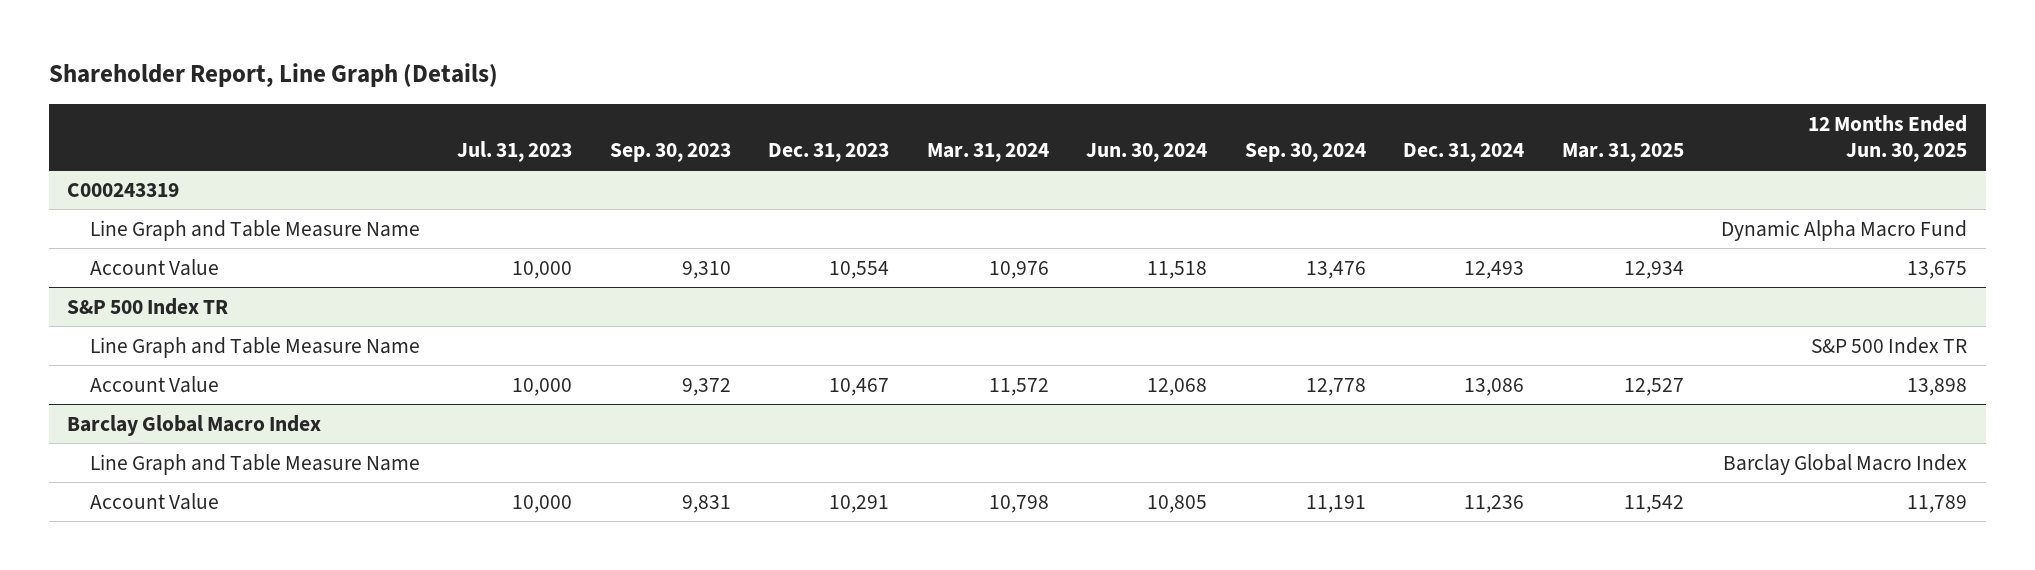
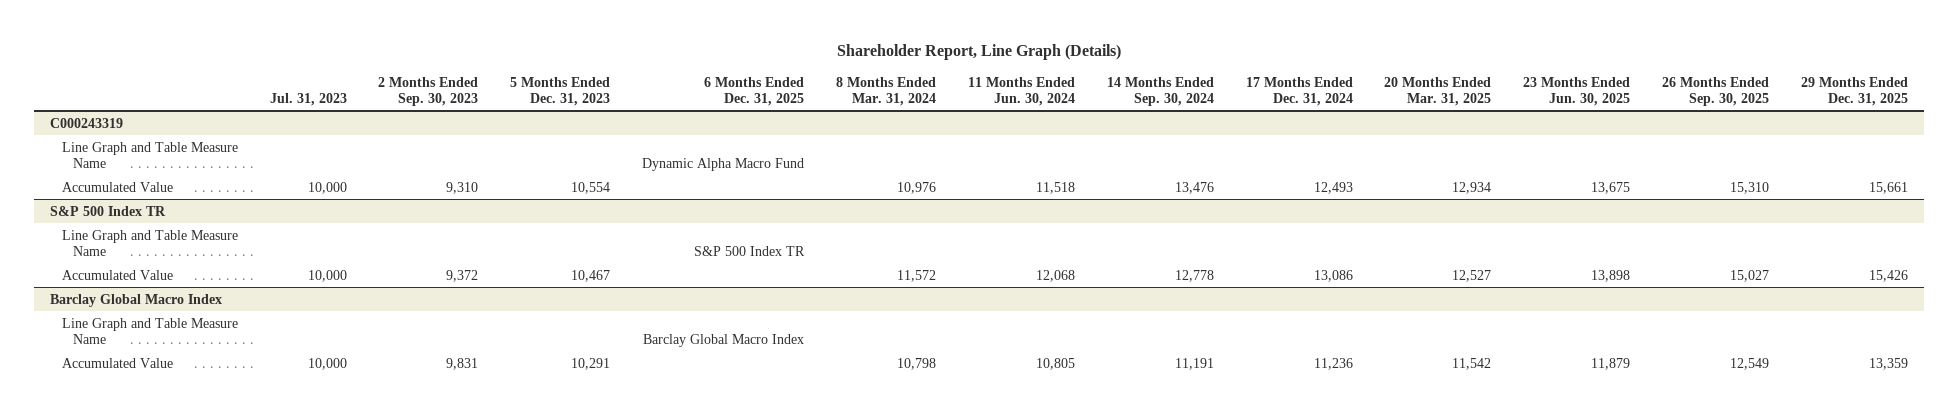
[609,143,731,163] Sep. 30, 2023 -> none
[768,143,890,163] Dec. 31, 2023 -> none
[926,143,1049,163] Mar. 31, 2024 -> none
[1086,143,1208,163] Jun. 30, 2024 -> none
[1244,143,1366,163] Sep. 30, 2024 -> none
[1403,143,1525,163] Dec. 31, 2024 -> none
[1561,143,1684,163] Mar. 31, 2025 -> none
[1808,114,1968,163] 12 Months Ended Jun. 30, 2025 -> none
none -> [378,76,479,106] 2 Months Ended Sep. 30, 2023
none -> [510,76,611,106] 5 Months Ended Dec. 31, 2023
none -> [704,76,805,106] 6 Months Ended Dec. 31, 2025
none -> [835,76,936,106] 8 Months Ended Mar. 31, 2024
none -> [967,76,1075,106] 11 Months Ended Jun. 30, 2024
none -> [1106,76,1214,106] 14 Months Ended Sep. 30, 2024
none -> [1245,76,1353,106] 17 Months Ended Dec. 31, 2024
none -> [1384,76,1492,106] 20 Months Ended Mar. 31, 2025
none -> [1523,76,1631,106] 23 Months Ended Jun. 30, 2025
none -> [1662,76,1770,106] 26 Months Ended Sep. 30, 2025
none -> [1800,76,1908,106] 29 Months Ended Dec. 31, 2025
[89,258,219,276] Account Value -> none
none -> [61,181,173,192] Accumulated Value
[89,375,219,393] Account Value -> none
none -> [61,269,173,280] Accumulated Value
[89,492,219,510] Account Value -> none
none -> [61,357,173,368] Accumulated Value

